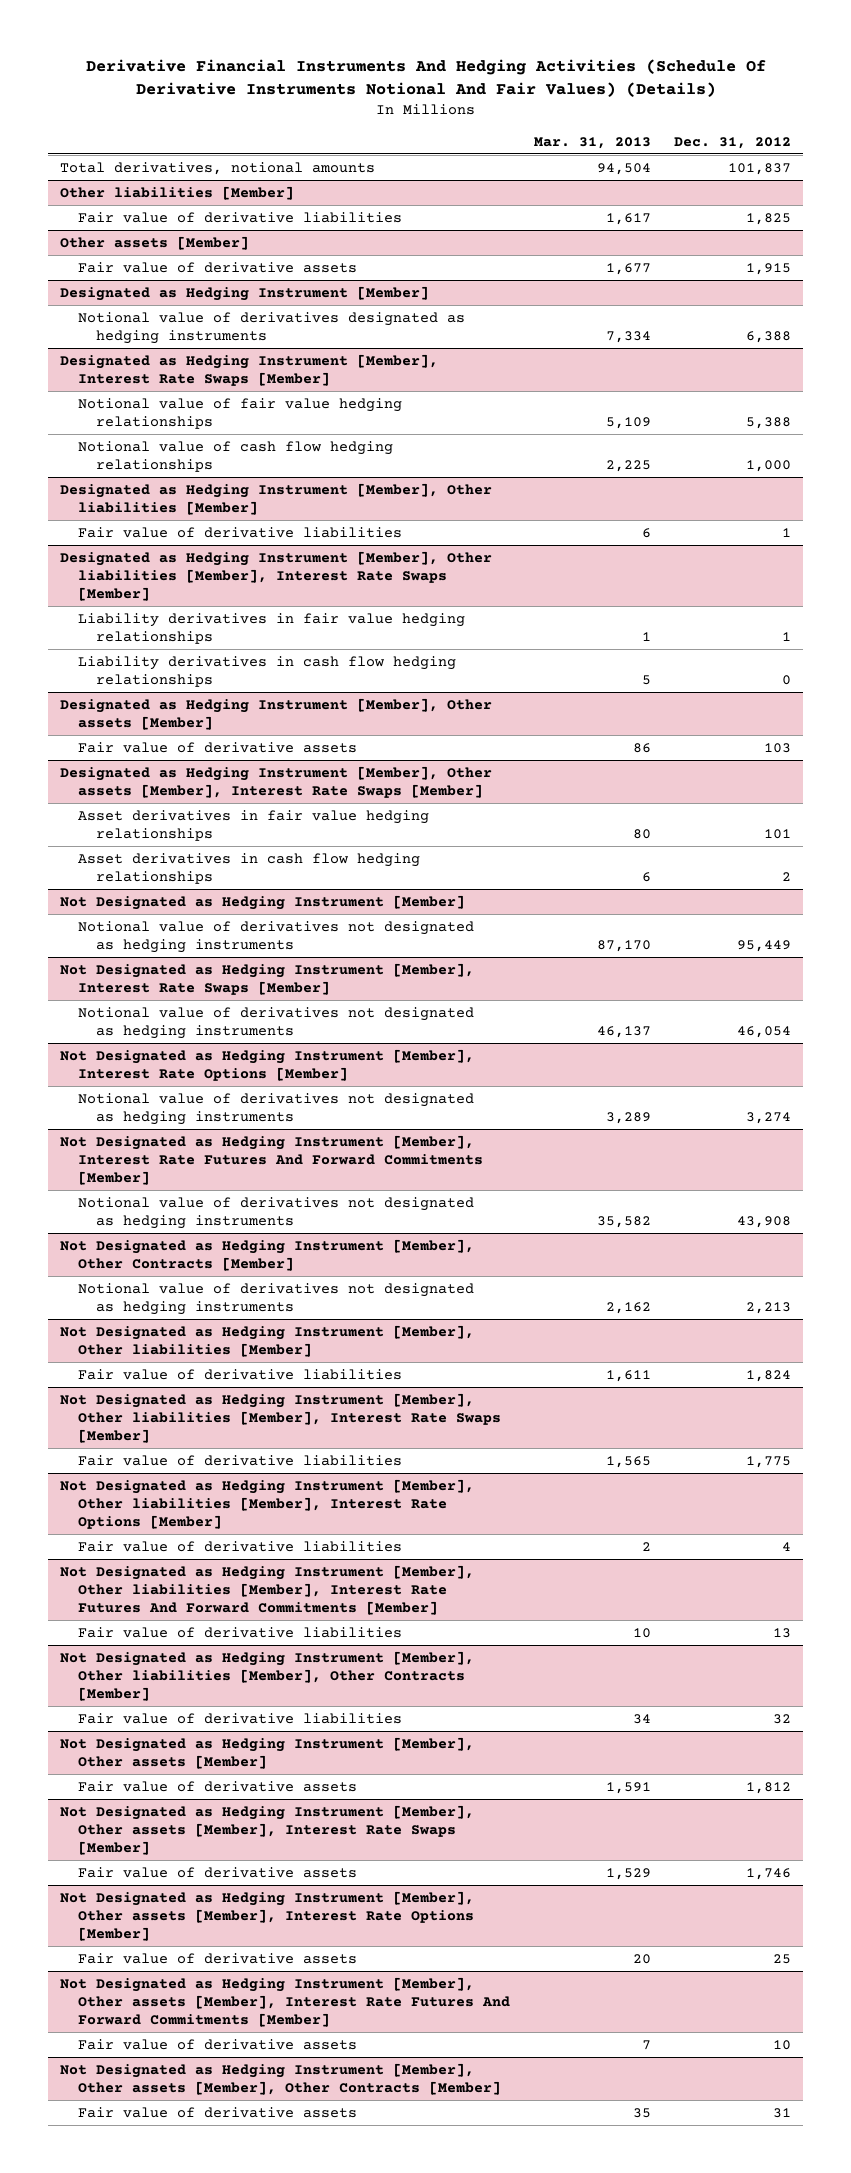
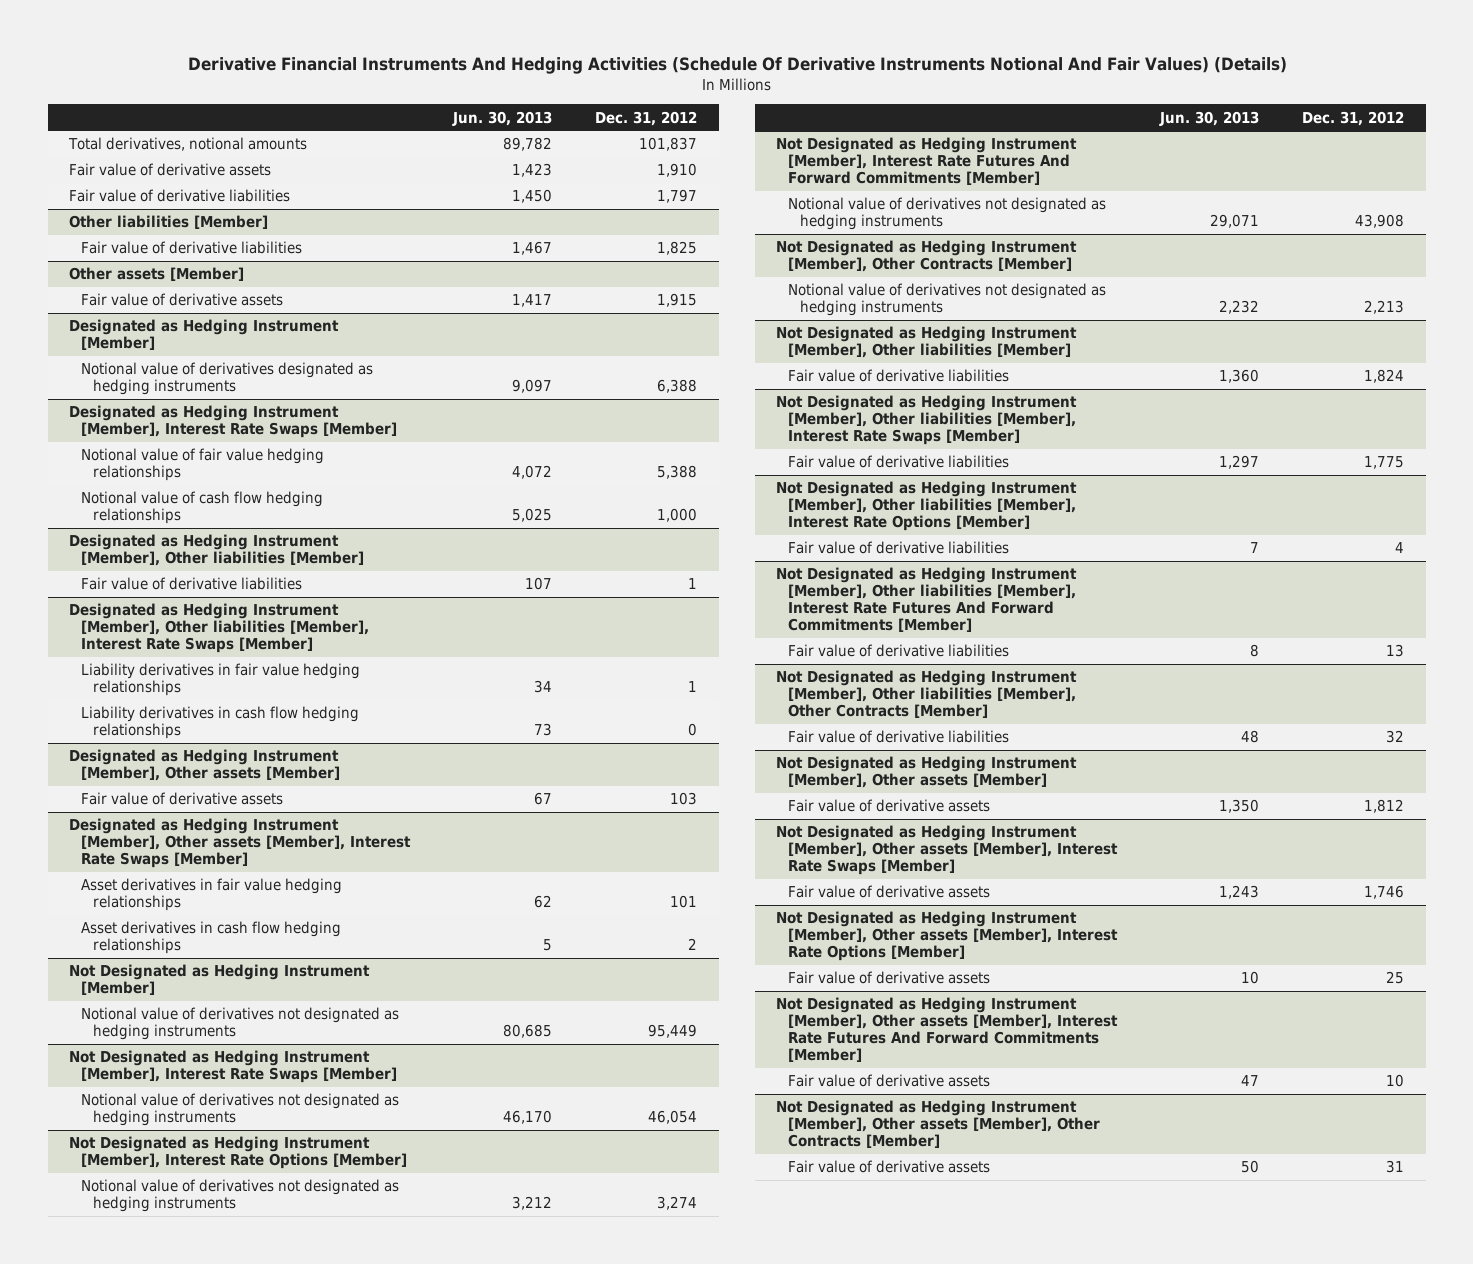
[533,136,651,149] Mar. 31, 2013 -> none
none -> [452,110,553,126] Jun. 30, 2013
none -> [69,163,272,177] Fair value of derivative assets
none -> [69,189,291,203] Fair value of derivative liabilities

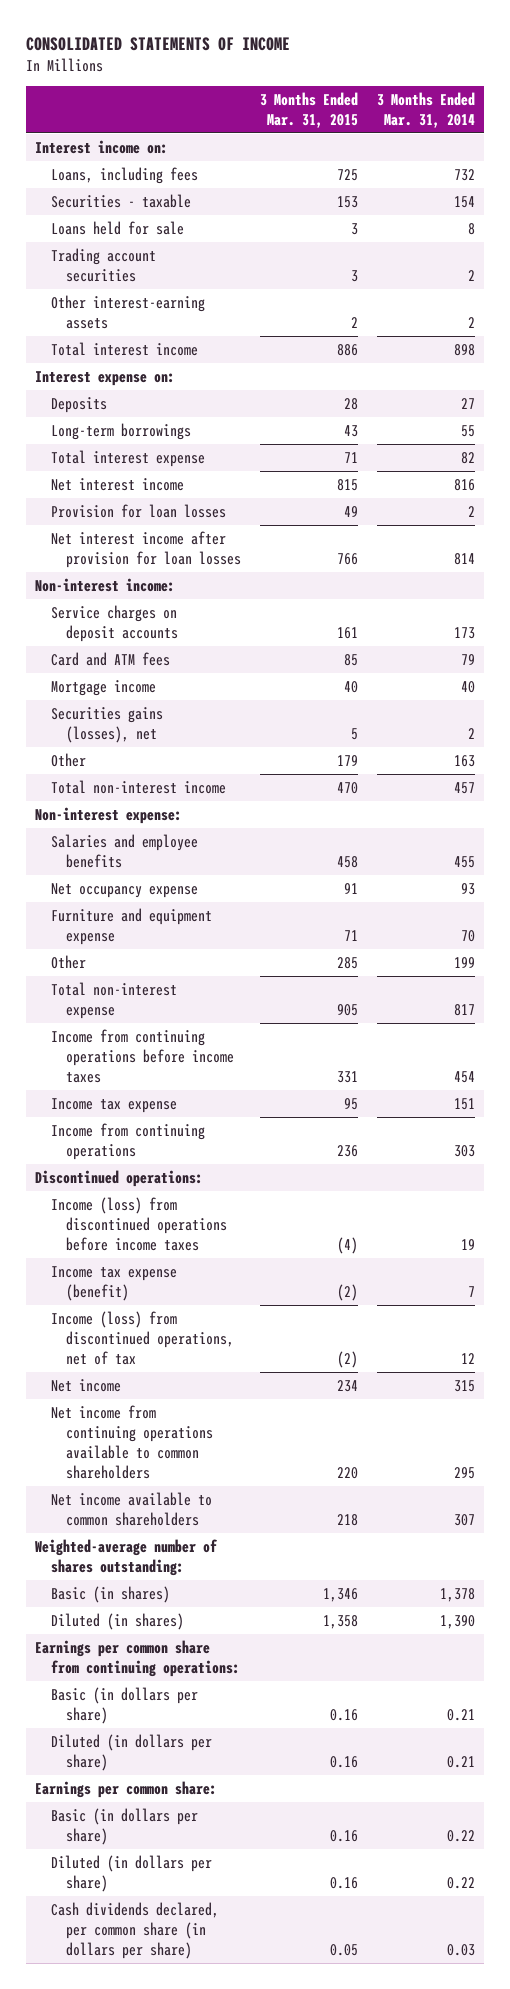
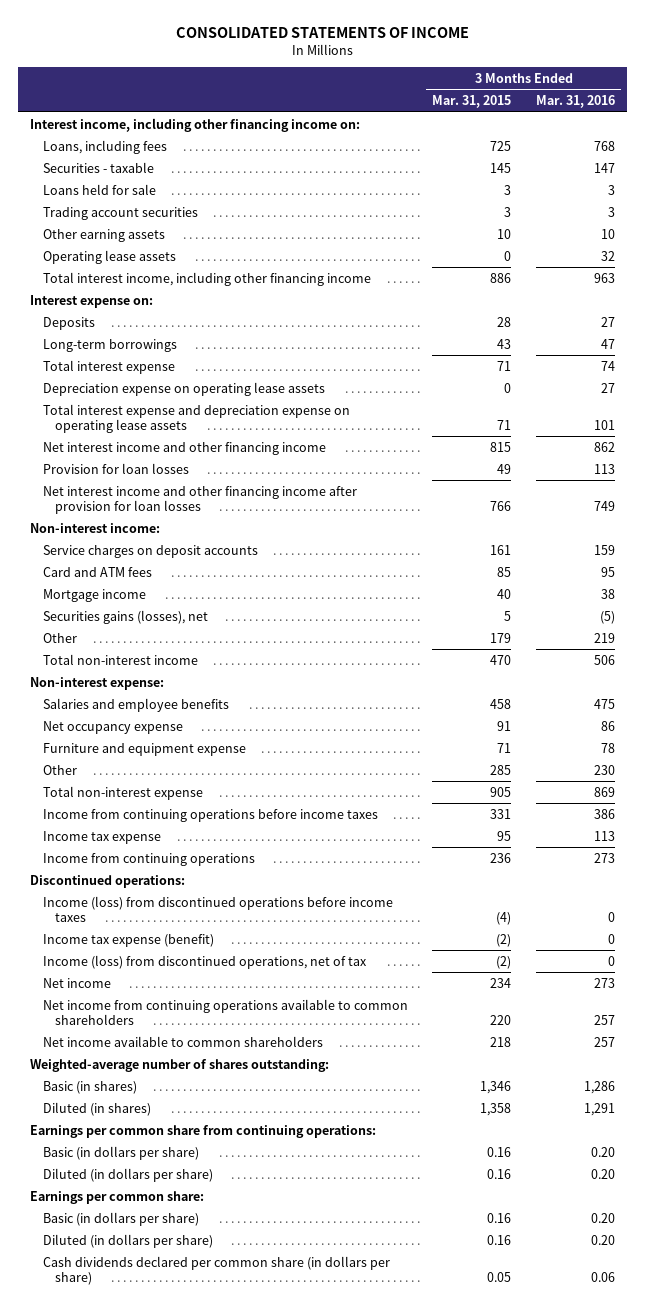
[376,92,475,129] 3 Months Ended Mar. 31, 2014 -> none
none -> [535,95,615,109] Mar. 31, 2016
[35,139,169,154] Interest income on: -> [30,117,361,132] Interest income, including other financing income on:
[336,195,358,208] 153 -> [490,162,512,173] 145
[50,294,205,329] Other interest-earning assets -> [42,228,165,242] Other earning assets
[350,316,358,328] 2 -> [497,228,512,239] 10
none -> [42,249,176,264] Operating lease assets
[50,341,198,356] Total interest income -> [42,271,371,286] Total interest income, including other financing income
none -> [42,381,325,396] Depreciation expense on operating lease assets
none -> [42,403,350,433] Total interest expense and depreciation expense on operating lease assets
[50,477,184,491] Net interest income -> [42,441,326,455] Net interest income and other financing income
[50,530,242,568] Net interest income after provision for loan losses -> [42,485,357,514] Net interest income and other financing income after provision for loan losses
[50,1901,219,1959] Cash dividends declared, per common share (in dollars per share) -> [42,1255,390,1285] Cash dividends declared per common share (in dollars per share)

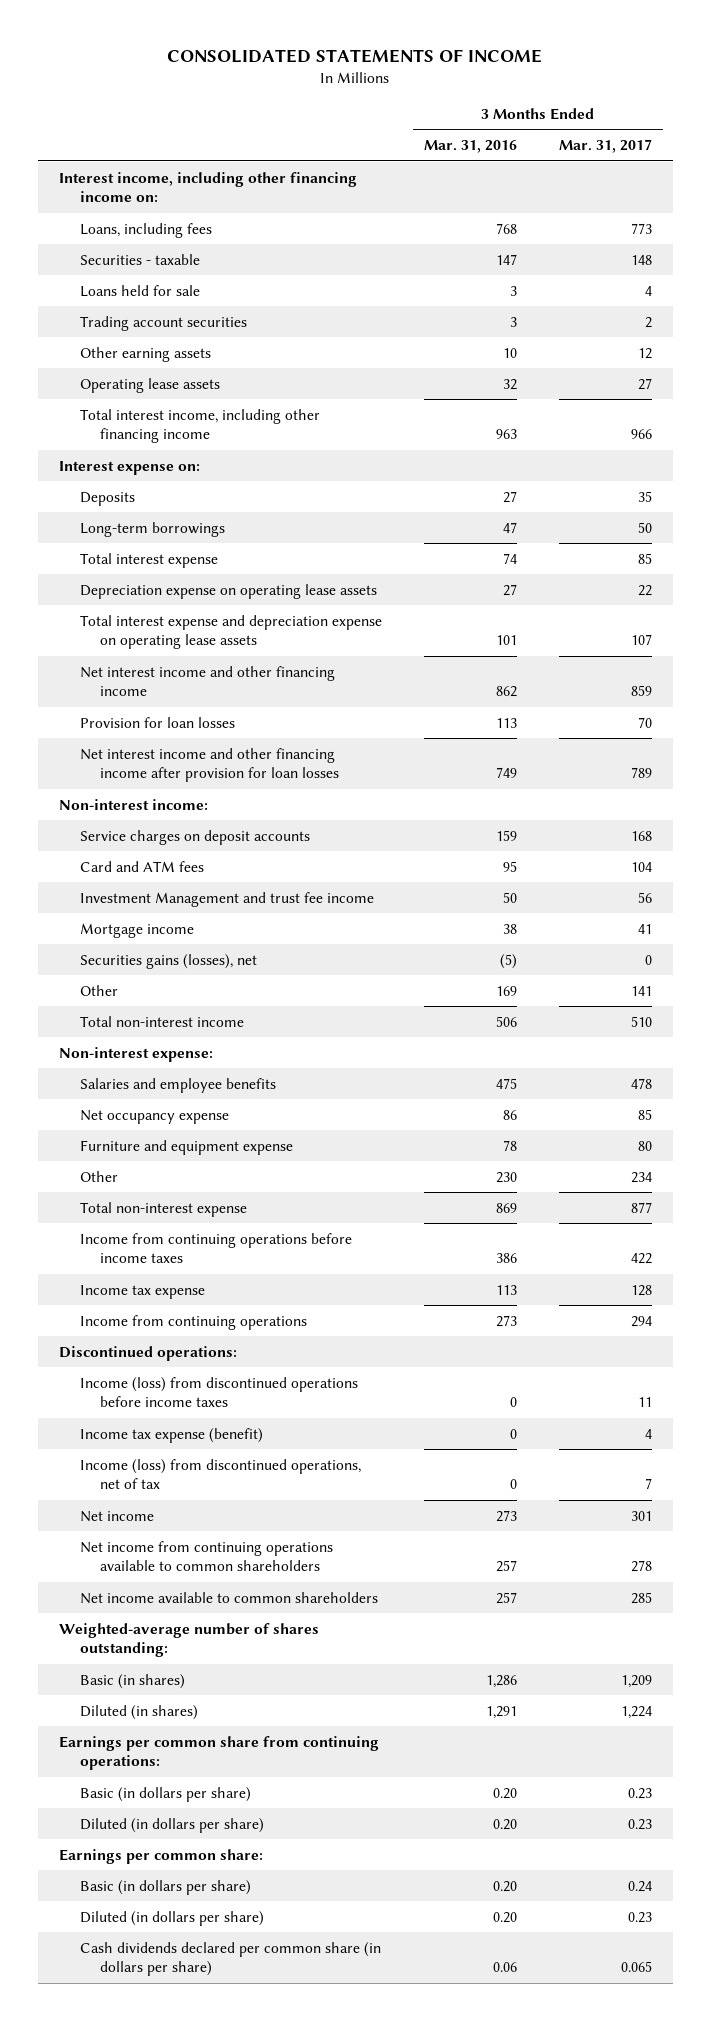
[432,95,512,109] Mar. 31, 2015 -> none
none -> [559,139,653,154] Mar. 31, 2017
none -> [79,891,374,907] Investment Management and trust fee income
[593,632,615,643] 219 -> [495,985,517,996] 169

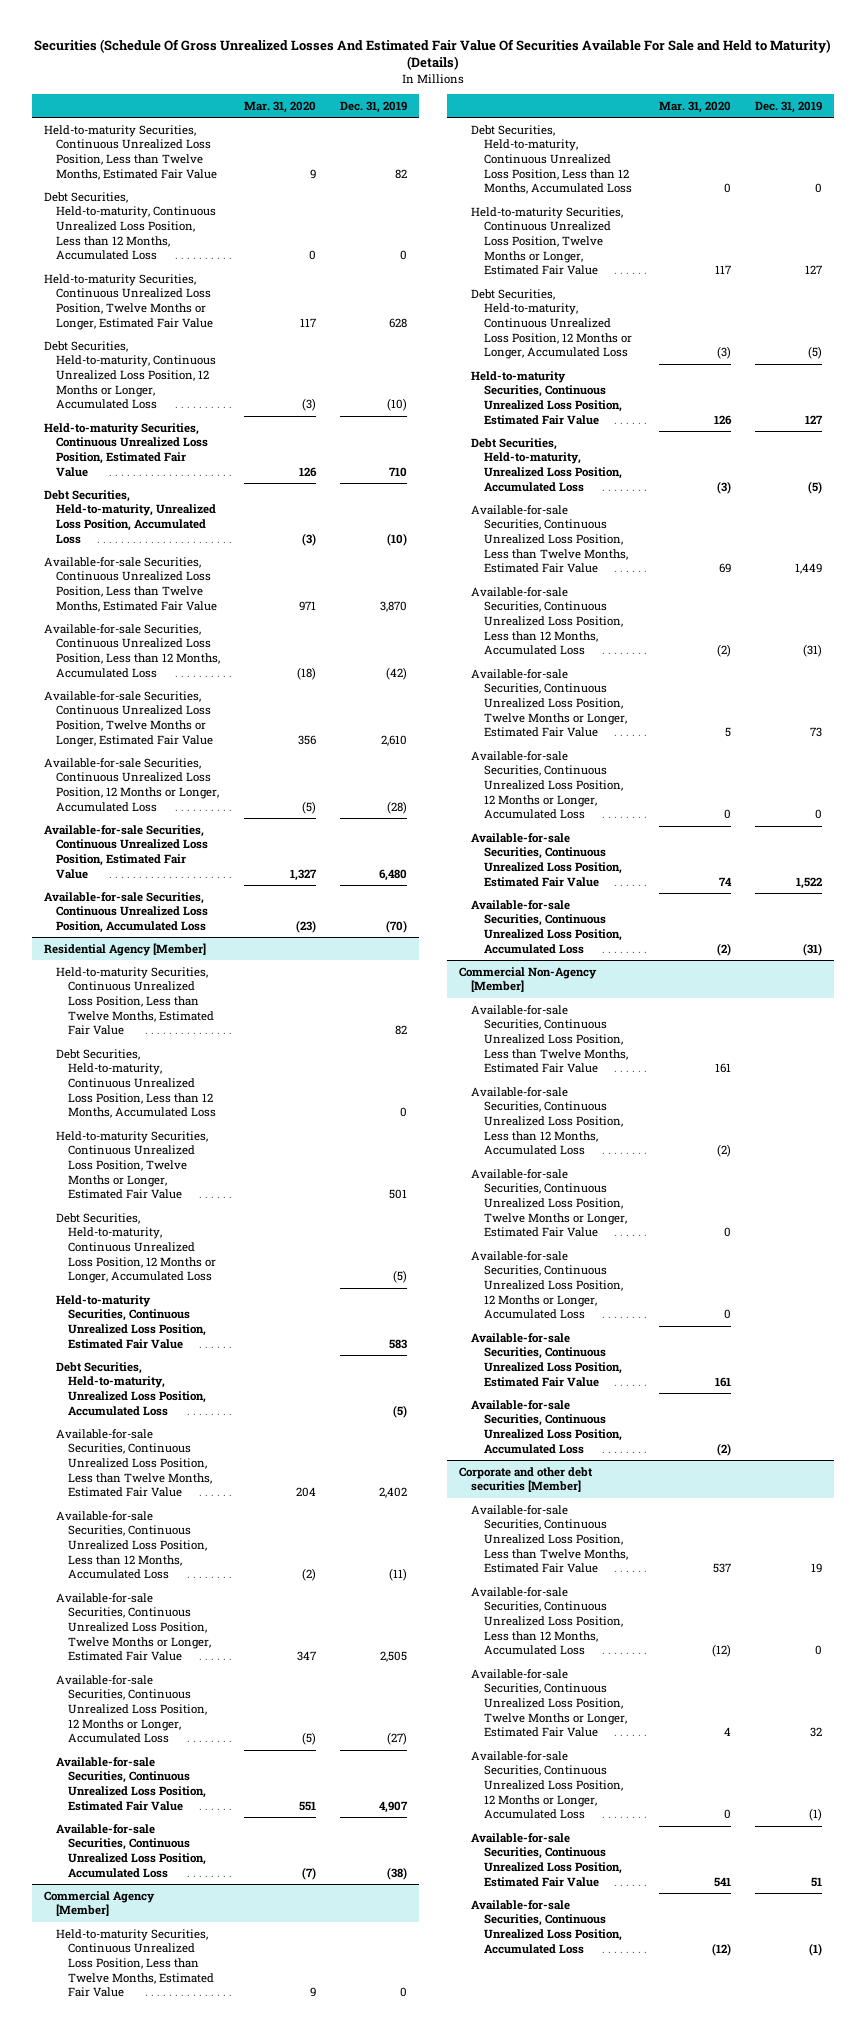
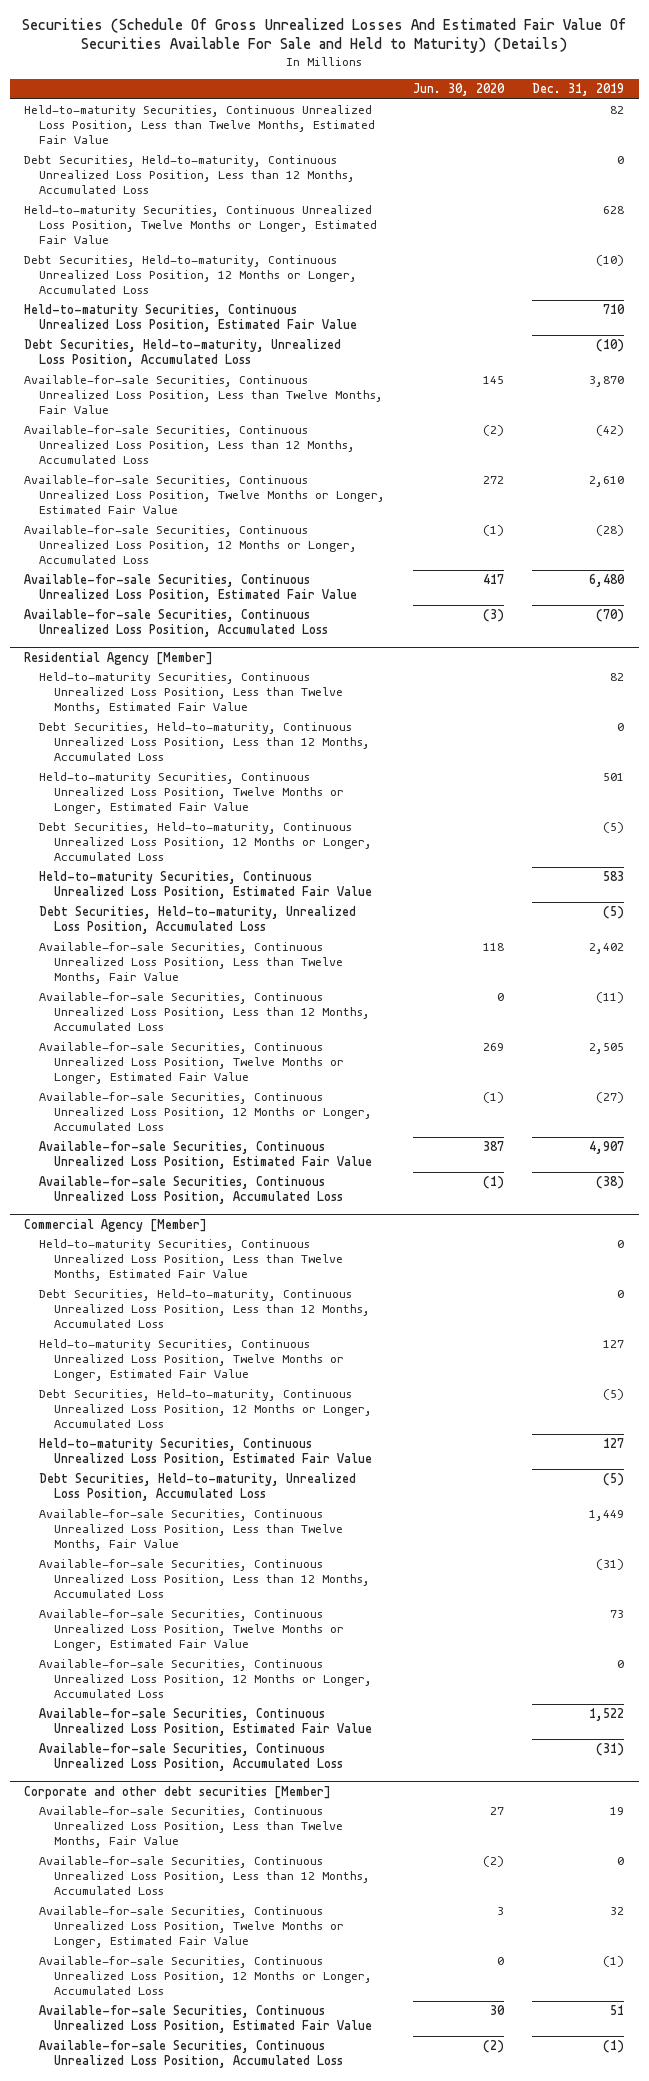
[244,100,317,113] Mar. 31, 2020 -> none
none -> [413,83,506,97] Jun. 30, 2020
[44,556,218,612] Available-for-sale Securities, Continuous Unrealized Loss Position, Less than Twelve Months, Estimated Fair Value -> [24,375,384,414] Available-for-sale Securities, Continuous Unrealized Loss Position, Less than Twelve Months, Fair Value
[56,1428,213,1498] Available-for-sale Securities, Continuous Unrealized Loss Position, Less than Twelve Months, Estimated Fair Value -> [39,942,343,984] Available-for-sale Securities, Continuous Unrealized Loss Position, Less than Twelve Months, Fair Value
[471,504,628,574] Available-for-sale Securities, Continuous Unrealized Loss Position, Less than Twelve Months, Estimated Fair Value -> [39,1509,343,1551] Available-for-sale Securities, Continuous Unrealized Loss Position, Less than Twelve Months, Fair Value
[459,966,598,993] Commercial Non-Agency [Member] -> none
[471,1004,628,1074] Available-for-sale Securities, Continuous Unrealized Loss Position, Less than Twelve Months, Estimated Fair Value -> none
[471,1086,623,1156] Available-for-sale Securities, Continuous Unrealized Loss Position, Less than 12 Months, Accumulated Loss -> none
[471,1168,627,1238] Available-for-sale Securities, Continuous Unrealized Loss Position, Twelve Months or Longer, Estimated Fair Value -> none
[471,1250,623,1320] Available-for-sale Securities, Continuous Unrealized Loss Position, 12 Months or Longer, Accumulated Loss -> none
[471,1332,622,1387] Available-for-sale Securities, Continuous Unrealized Loss Position, Estimated Fair Value -> none
[471,1399,622,1454] Available-for-sale Securities, Continuous Unrealized Loss Position, Accumulated Loss -> none
[471,1504,628,1574] Available-for-sale Securities, Continuous Unrealized Loss Position, Less than Twelve Months, Estimated Fair Value -> [39,1806,343,1848] Available-for-sale Securities, Continuous Unrealized Loss Position, Less than Twelve Months, Fair Value

